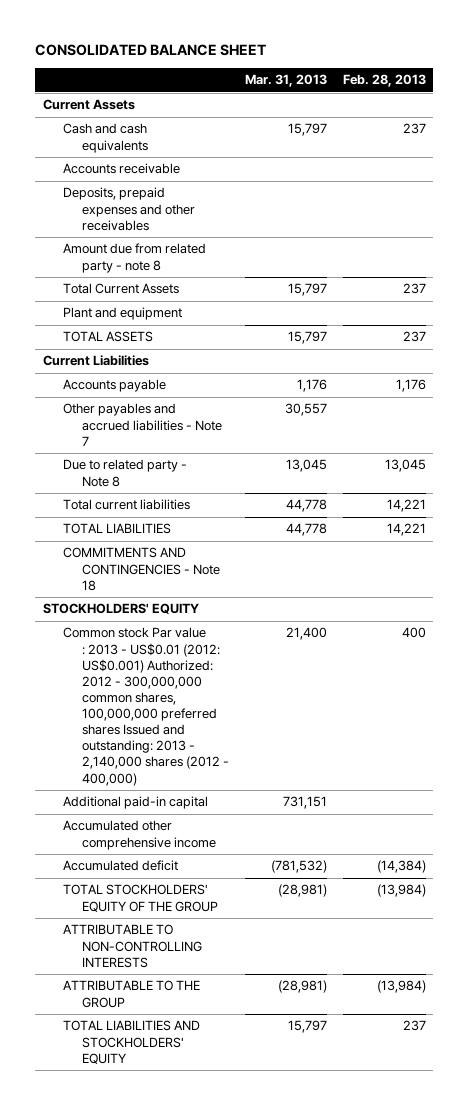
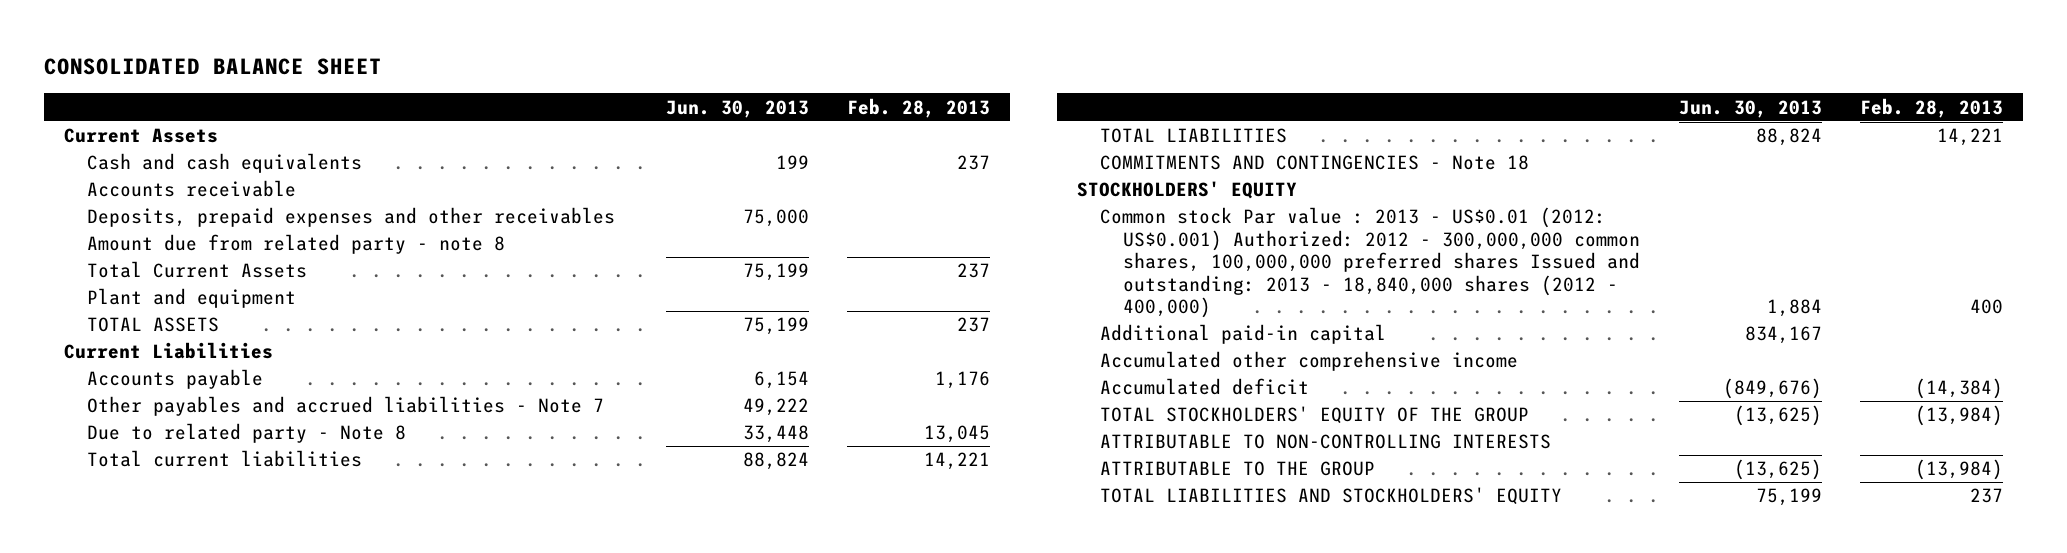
[244,74,327,88] Mar. 31, 2013 -> none
none -> [665,99,809,118] Jun. 30, 2013
[62,627,230,786] Common stock Par value : 2013 - US$0.01 (2012: US$0.001) Authorized: 2012 - 300,000,000 common shares, 100,000,000 preferred shares Issued and outstanding: 2013 - 2,140,000 shares (2012 - 400,000) -> [1099,207,1641,319] Common stock Par value : 2013 - US$0.01 (2012: US$0.001) Authorized: 2012 - 300,000,000 common shares, 100,000,000 preferred shares Issued and outstanding: 2013 - 18,840,000 shares (2012 - 400,000)

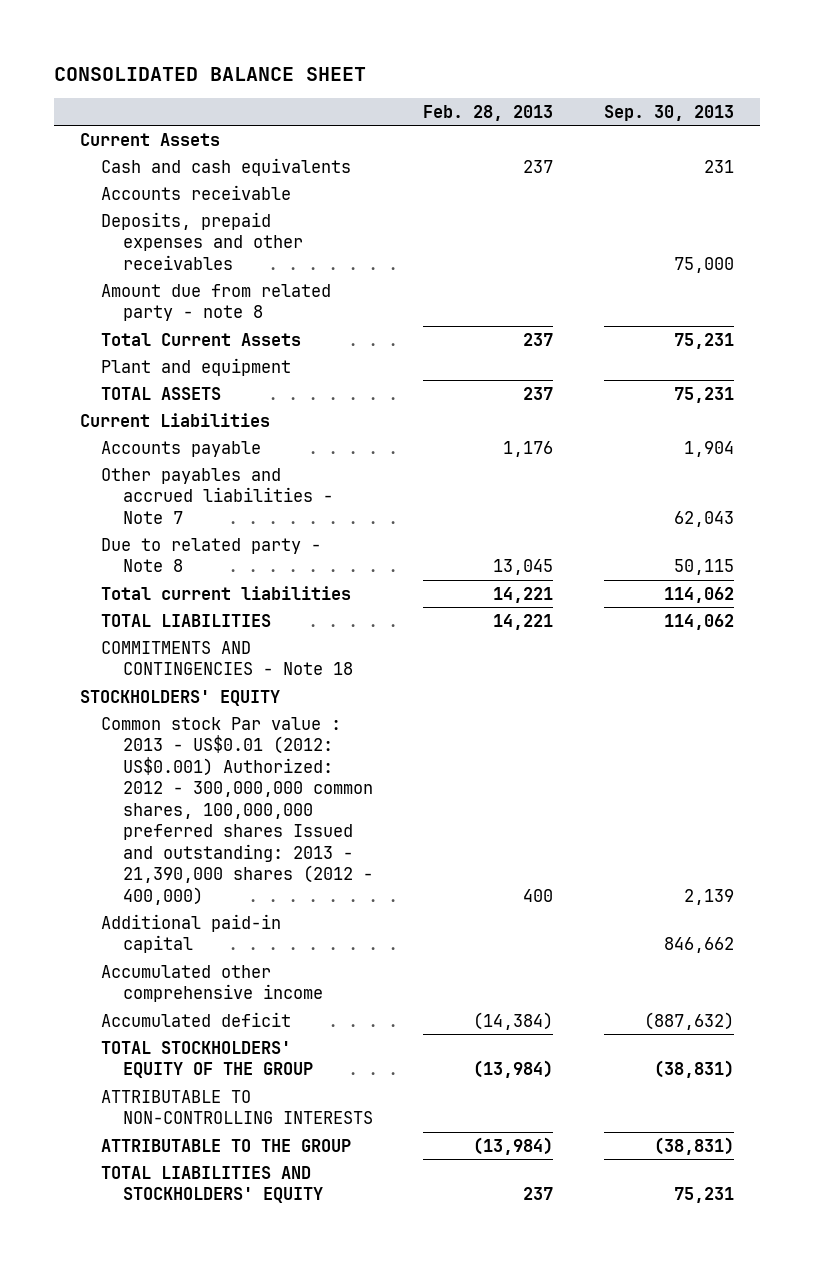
[665,99,809,118] Jun. 30, 2013 -> none
none -> [604,104,735,121] Sep. 30, 2013
[1099,207,1641,319] Common stock Par value : 2013 - US$0.01 (2012: US$0.001) Authorized: 2012 - 300,000,000 common shares, 100,000,000 preferred shares Issued and outstanding: 2013 - 18,840,000 shares (2012 - 400,000) -> [101,716,373,905] Common stock Par value : 2013 - US$0.01 (2012: US$0.001) Authorized: 2012 - 300,000,000 common shares, 100,000,000 preferred shares Issued and outstanding: 2013 - 21,390,000 shares (2012 - 400,000)

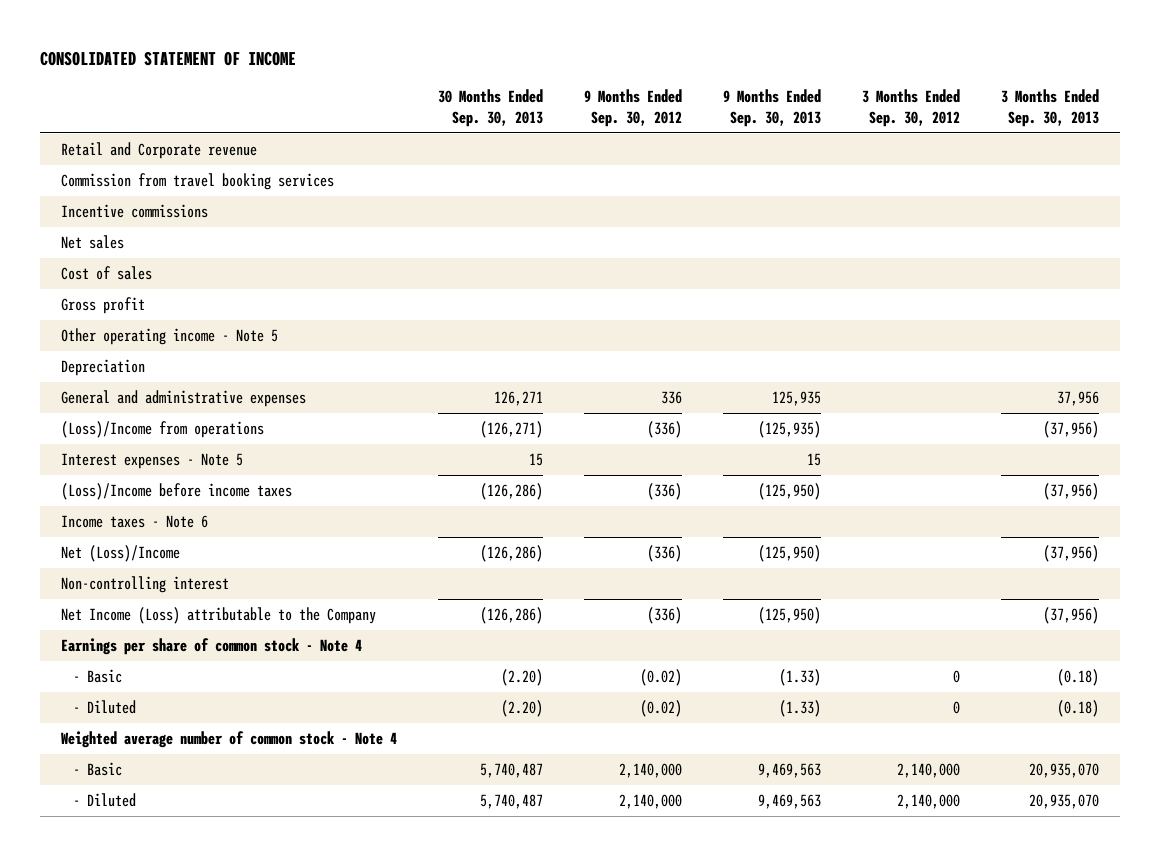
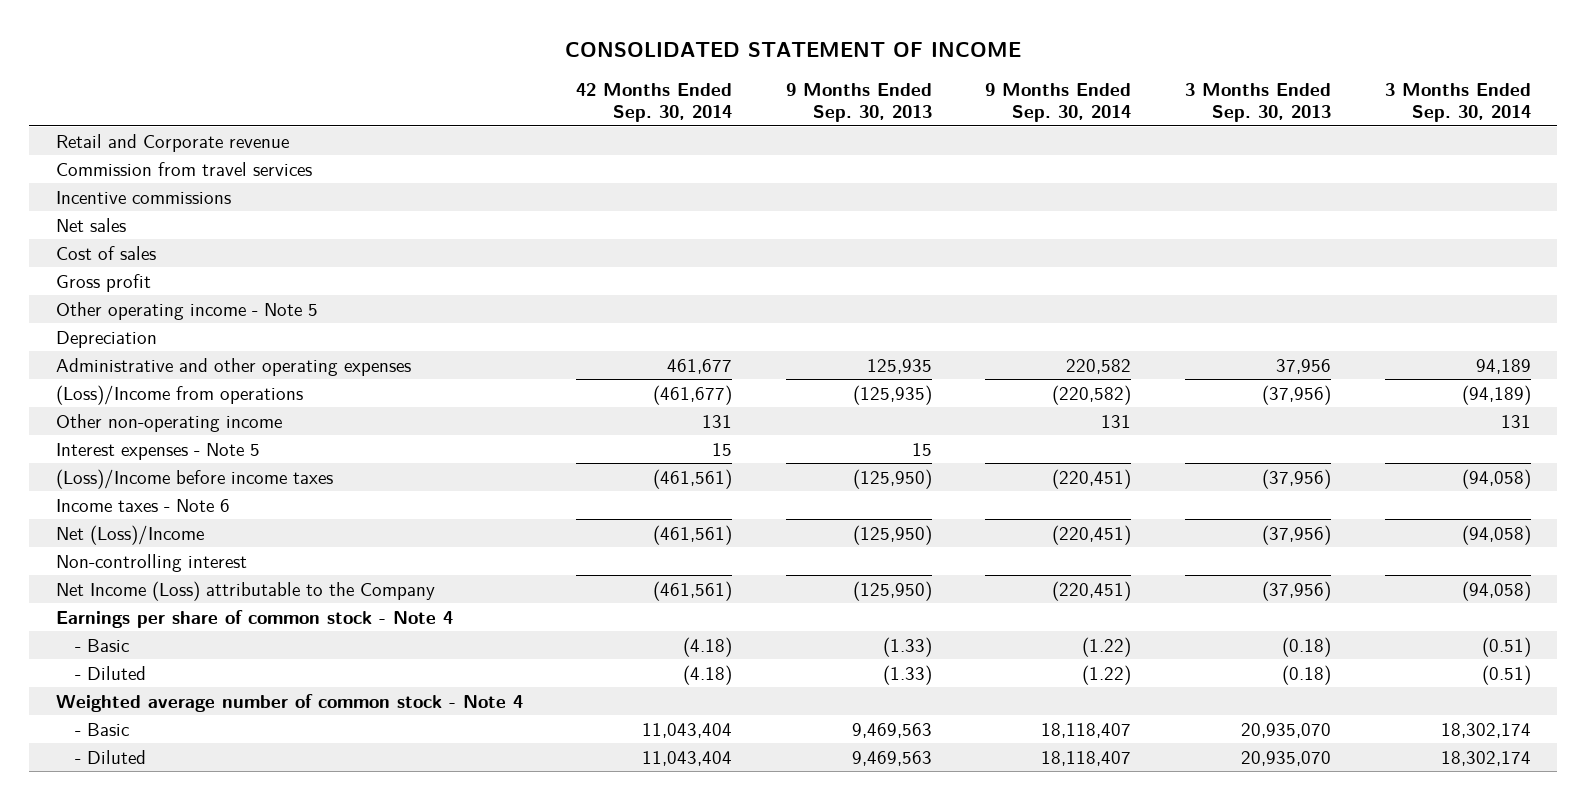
[437,89,543,127] 30 Months Ended Sep. 30, 2013 -> none
[583,89,682,127] 9 Months Ended Sep. 30, 2012 -> none
[862,89,961,127] 3 Months Ended Sep. 30, 2012 -> none
none -> [576,83,733,122] 42 Months Ended Sep. 30, 2014
none -> [985,83,1132,122] 9 Months Ended Sep. 30, 2014
none -> [1384,83,1531,122] 3 Months Ended Sep. 30, 2014
[60,173,334,191] Commission from travel booking services -> [55,161,312,176] Commission from travel services
[60,390,306,408] General and administrative expenses -> [55,357,411,376] Administrative and other operating expenses
none -> [55,413,282,432] Other non-operating income

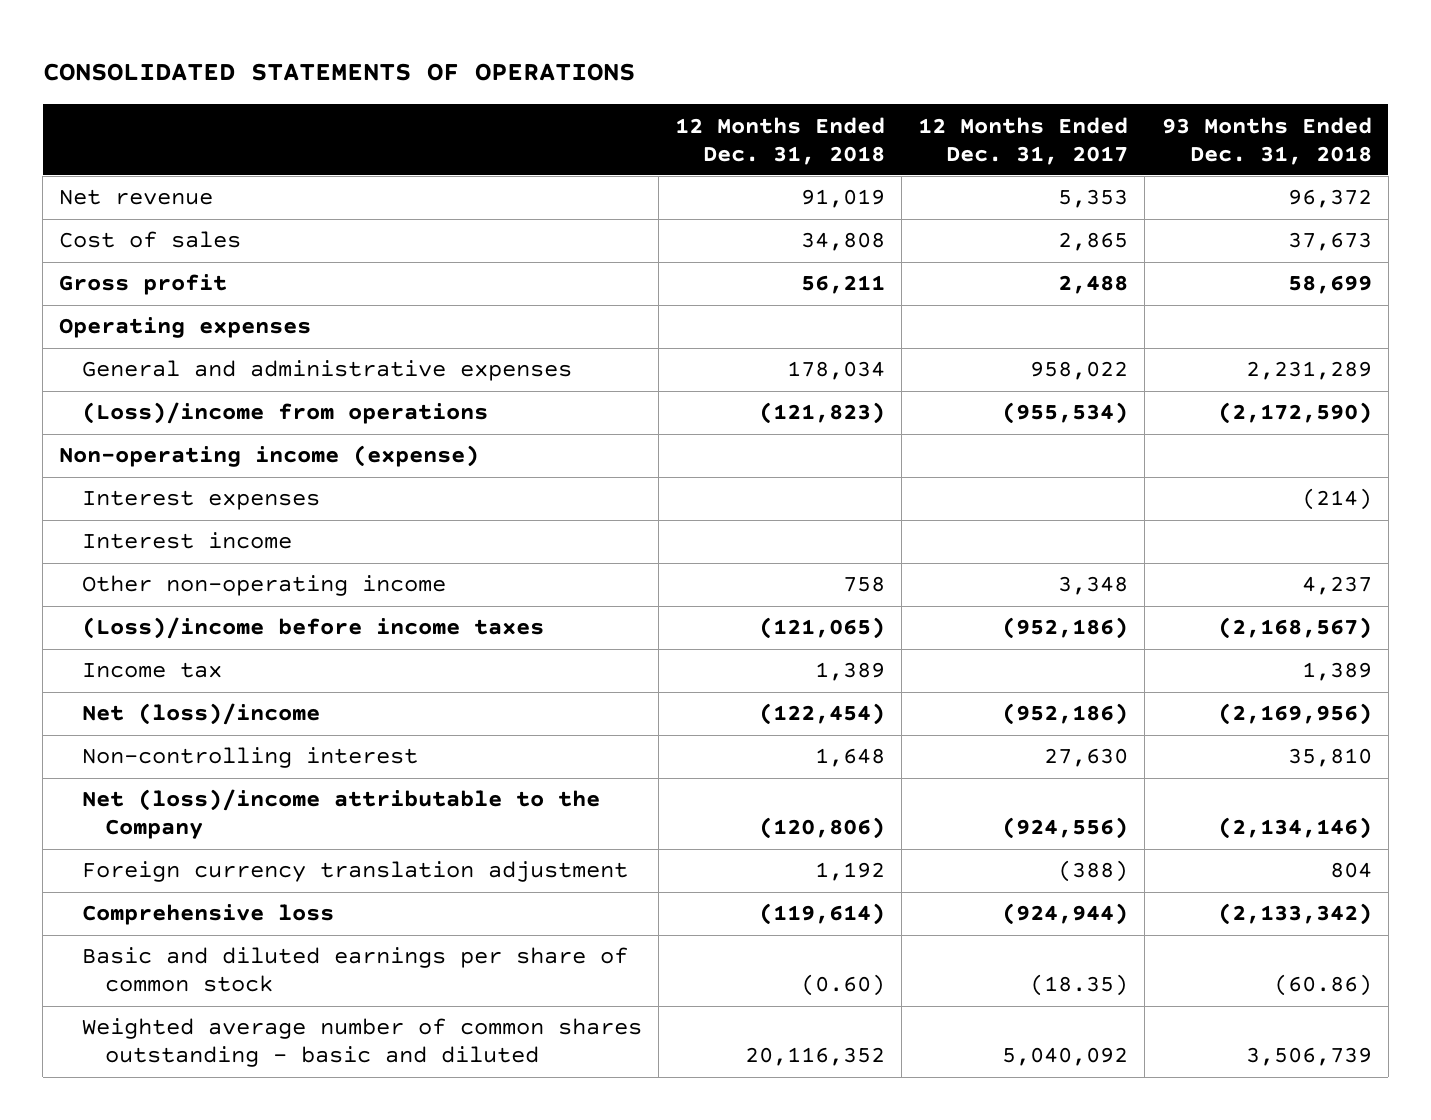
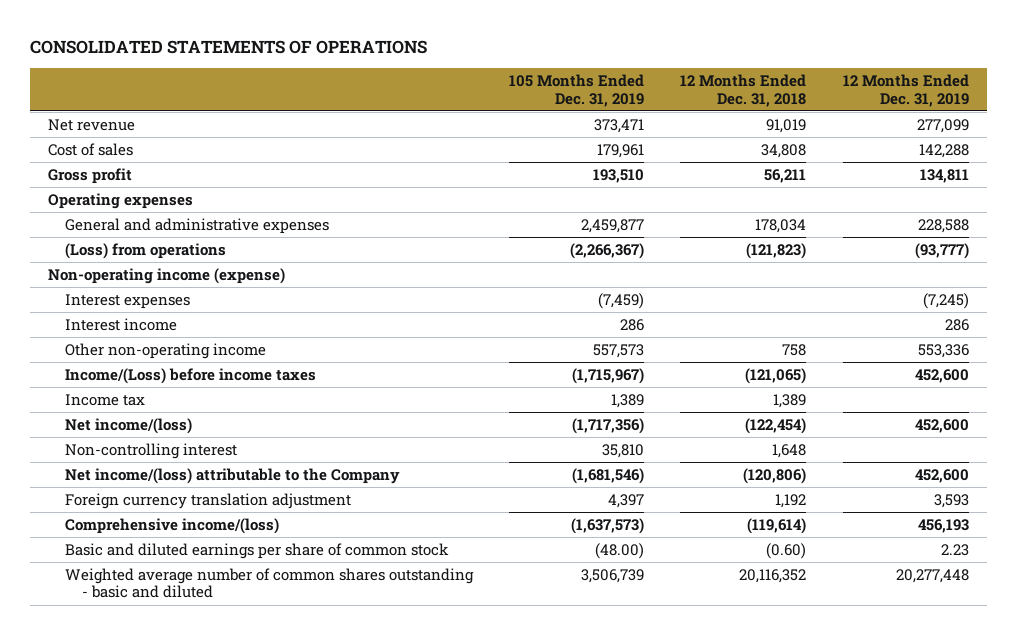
[918,116,1129,165] 12 Months Ended Dec. 31, 2017 -> none
[1161,116,1372,165] 93 Months Ended Dec. 31, 2018 -> none
none -> [509,74,645,107] 105 Months Ended Dec. 31, 2019
none -> [842,74,969,107] 12 Months Ended Dec. 31, 2019
[82,402,489,425] (Loss)/income from operations -> [64,243,226,260] (Loss) from operations
[82,617,545,640] (Loss)/income before income taxes -> [64,368,316,385] Income/(Loss) before income taxes
[82,703,321,726] Net (loss)/income -> [64,418,192,435] Net income/(loss)
[82,789,601,840] Net (loss)/income attributable to the Company -> [64,468,400,485] Net income/(loss) attributable to the Company
[82,904,335,926] Comprehensive loss -> [64,518,279,535] Comprehensive income/(loss)

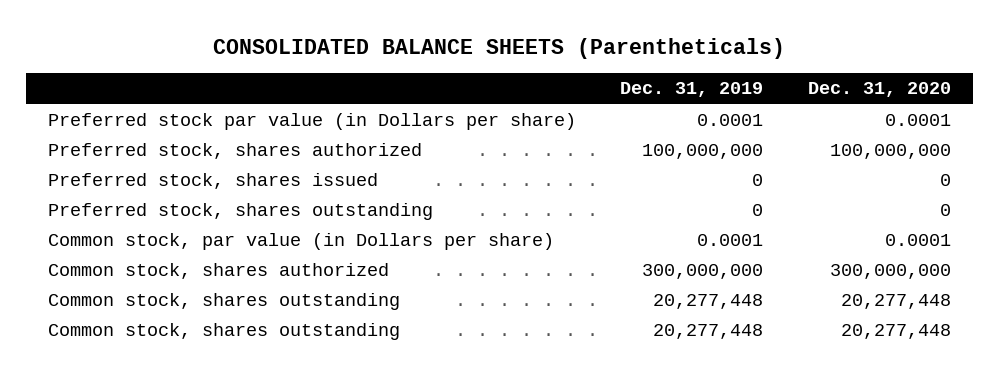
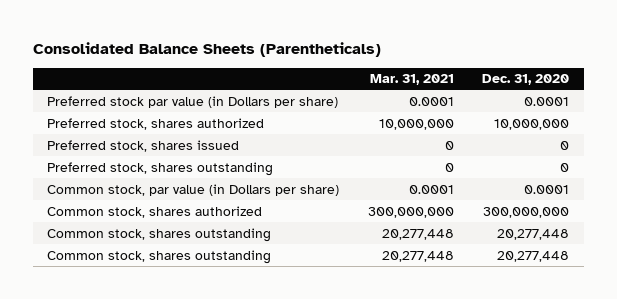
[213,38,786,60] CONSOLIDATED BALANCE SHEETS (Parentheticals) -> [32,41,381,57] Consolidated Balance Sheets (Parentheticals)
[620,82,764,98] Dec. 31, 2019 -> none
none -> [369,74,454,86] Mar. 31, 2021
[830,144,952,160] 100,000,000 -> [494,118,570,130] 10,000,000

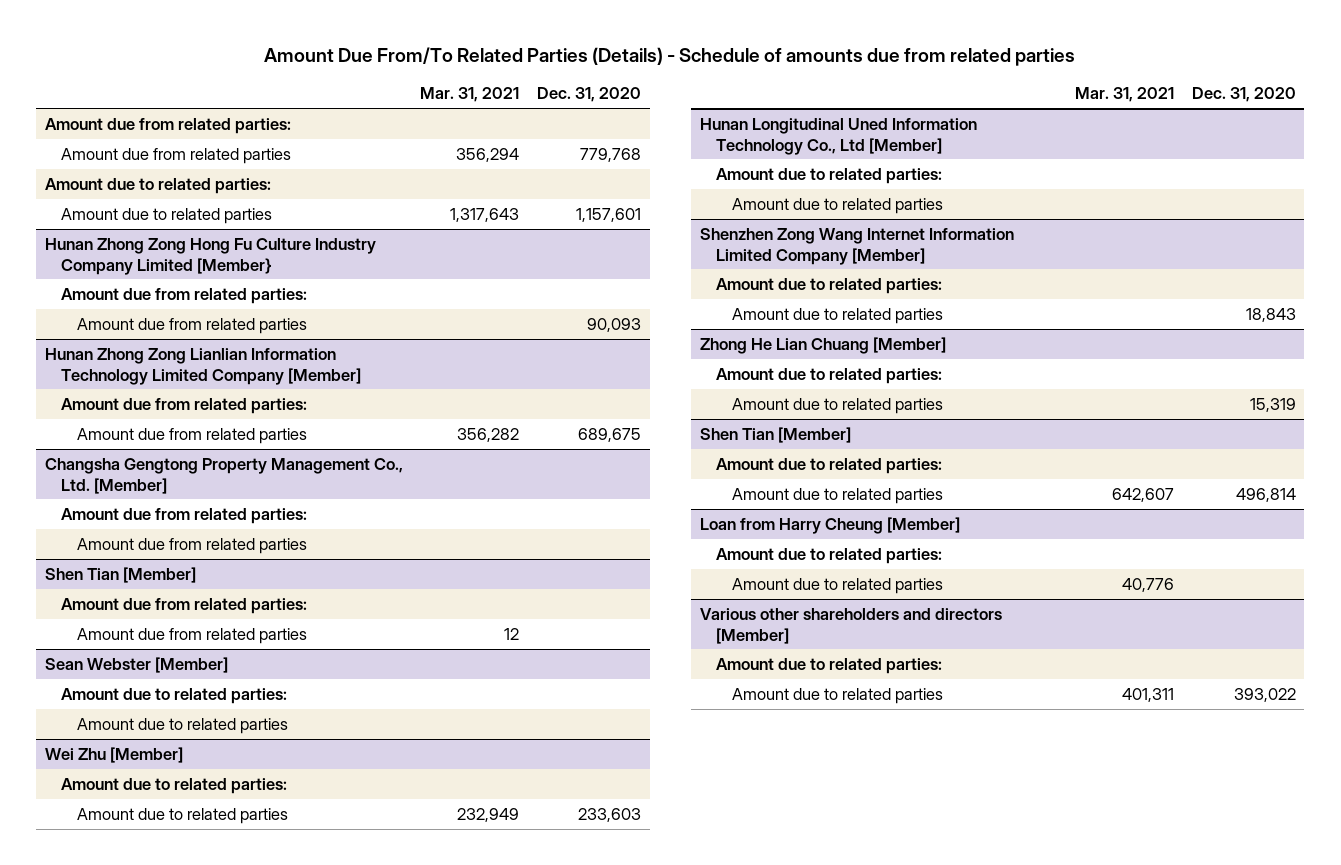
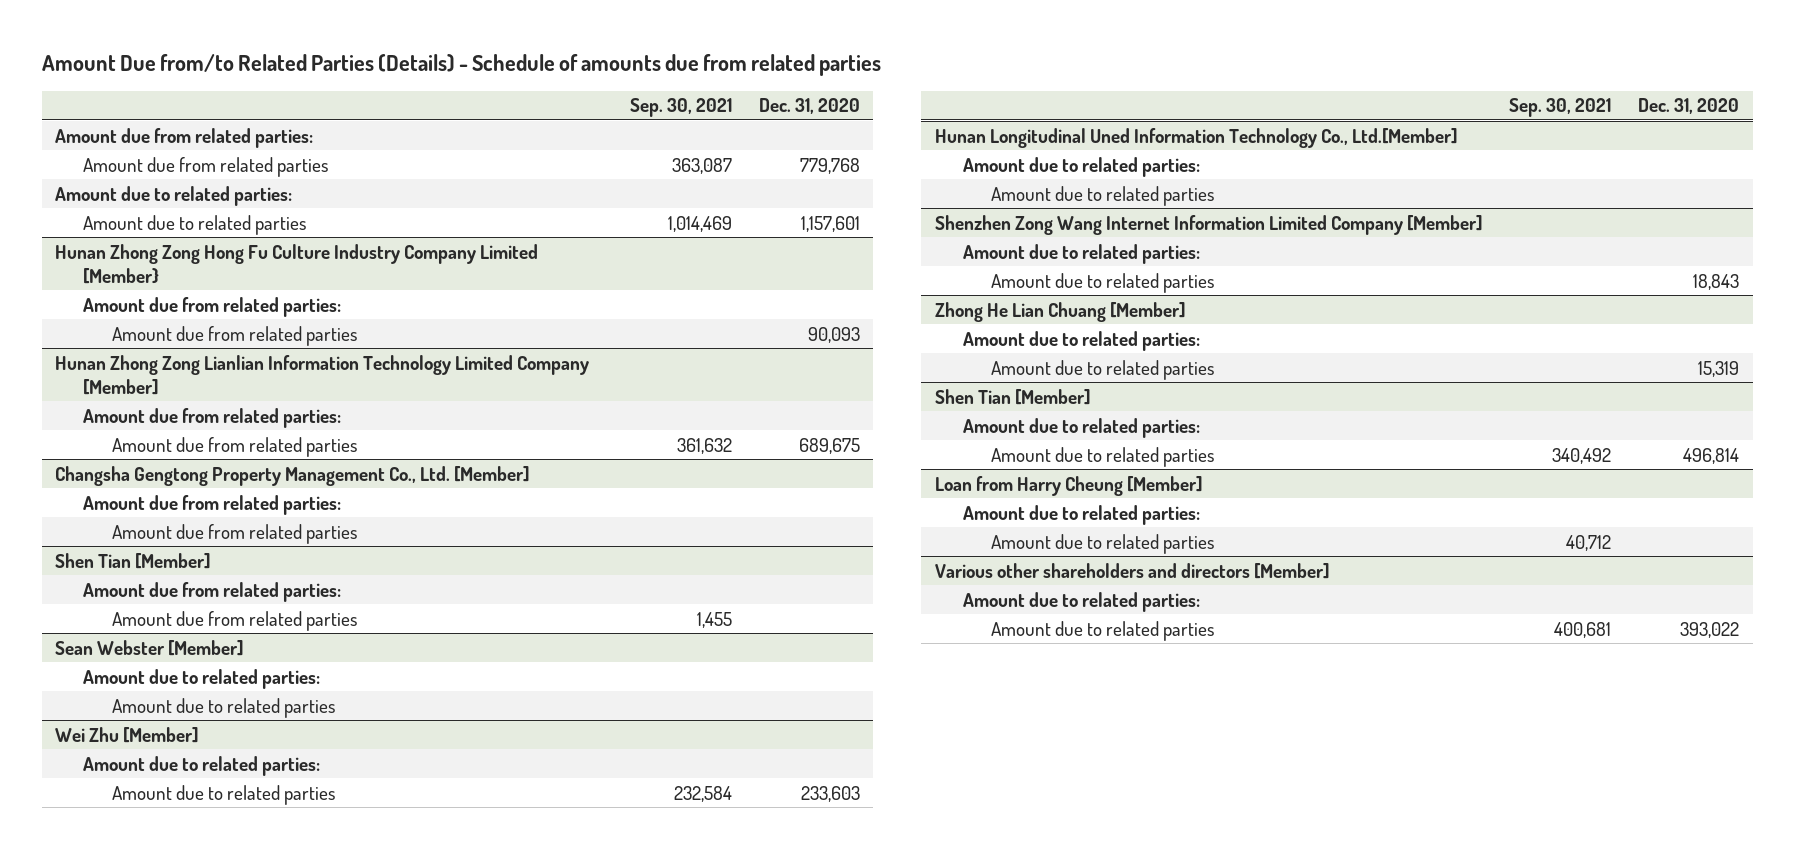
[264,46,1076,66] Amount Due From/To Related Parties (Details) - Schedule of amounts due from related parties -> [41,54,881,77] Amount Due from/to Related Parties (Details) - Schedule of amounts due from related parties
[420,87,520,103] Mar. 31, 2021 -> none
none -> [629,98,732,118] Sep. 30, 2021
[699,117,977,155] Hunan Longitudinal Uned Information Technology Co., Ltd [Member] -> [934,127,1458,148] Hunan Longitudinal Uned Information Technology Co., Ltd.[Member]

